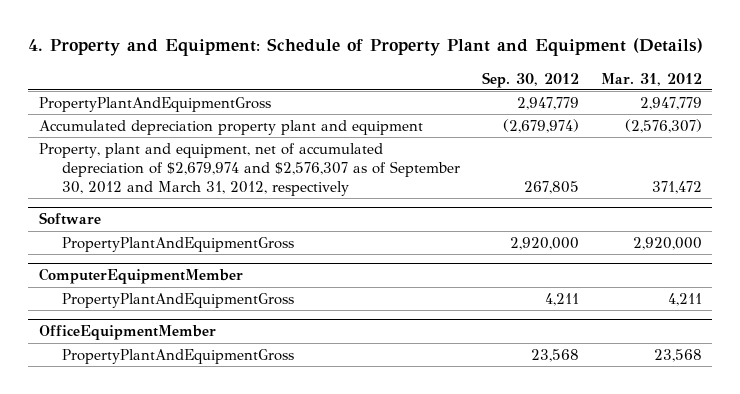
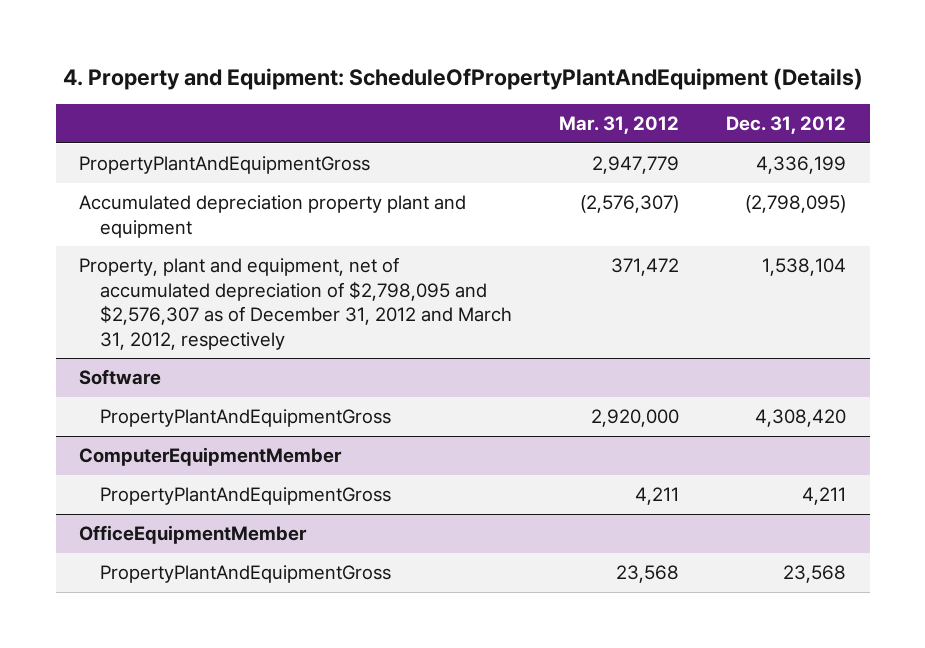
[27,38,703,57] 4. Property and Equipment: Schedule of Property Plant and Equipment (Details) -> [62,68,863,91] 4. Property and Equipment: ScheduleOfPropertyPlantAndEquipment (Details)
[481,71,579,88] Sep. 30, 2012 -> none
none -> [726,116,847,135] Dec. 31, 2012
[38,142,461,196] Property, plant and equipment, net of accumulated depreciation of $2,679,974 and $2,576,307 as of September 30, 2012 and March 31, 2012, respectively -> [79,257,513,350] Property, plant and equipment, net of accumulated depreciation of $2,798,095 and $2,576,307 as of December 31, 2012 and March 31, 2012, respectively

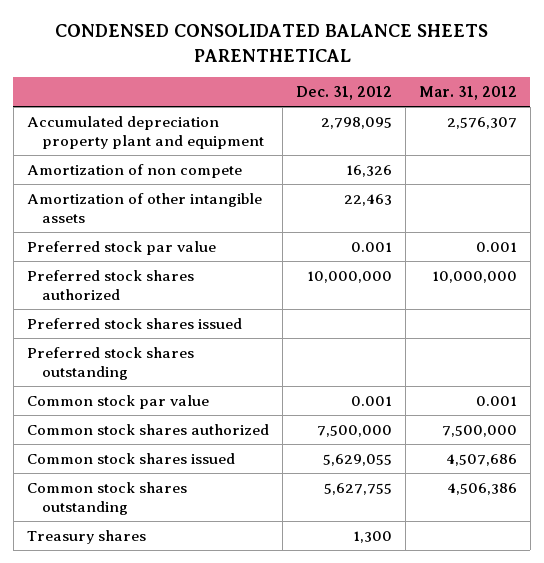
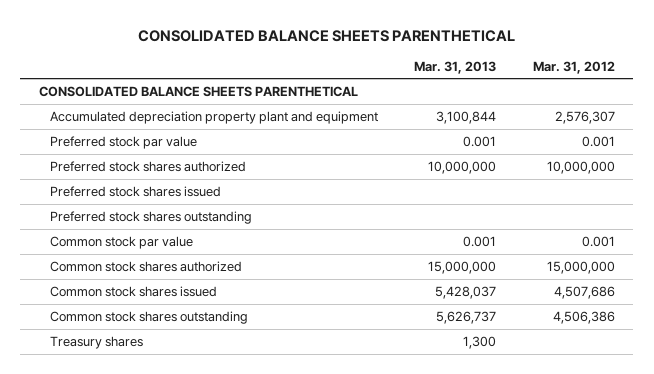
[54,24,488,62] CONDENSED CONSOLIDATED BALANCE SHEETS PARENTHETICAL -> [137,29,515,42] CONSOLIDATED BALANCE SHEETS PARENTHETICAL
[295,86,392,101] Dec. 31, 2012 -> none
none -> [414,60,497,74] Mar. 31, 2013
none -> [38,85,358,97] CONSOLIDATED BALANCE SHEETS PARENTHETICAL
[26,163,242,178] Amortization of non compete -> none
[26,192,262,223] Amortization of other intangible assets -> none
[441,424,517,437] 7,500,000 -> [547,260,616,274] 15,000,000

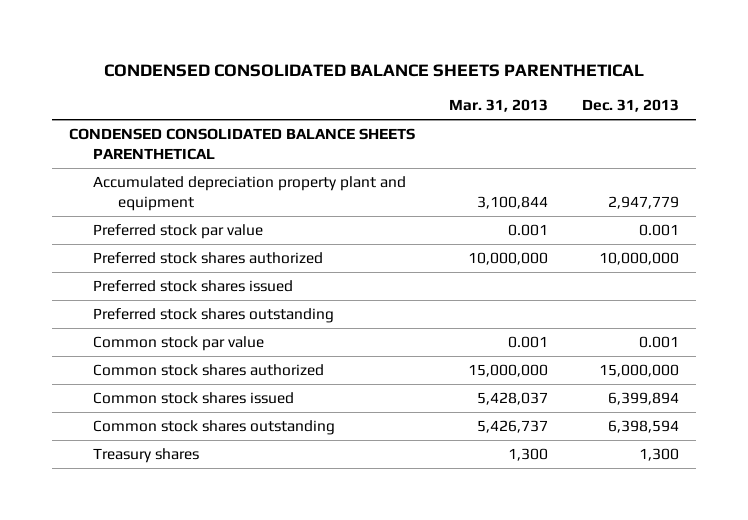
[137,29,515,42] CONSOLIDATED BALANCE SHEETS PARENTHETICAL -> [104,63,645,77] CONDENSED CONSOLIDATED BALANCE SHEETS PARENTHETICAL
[533,60,616,74] Mar. 31, 2012 -> none
none -> [582,99,680,113] Dec. 31, 2013
[38,85,358,97] CONSOLIDATED BALANCE SHEETS PARENTHETICAL -> [69,127,416,160] CONDENSED CONSOLIDATED BALANCE SHEETS PARENTHETICAL
[436,310,497,324] 5,626,737 -> [477,419,549,433] 5,426,737

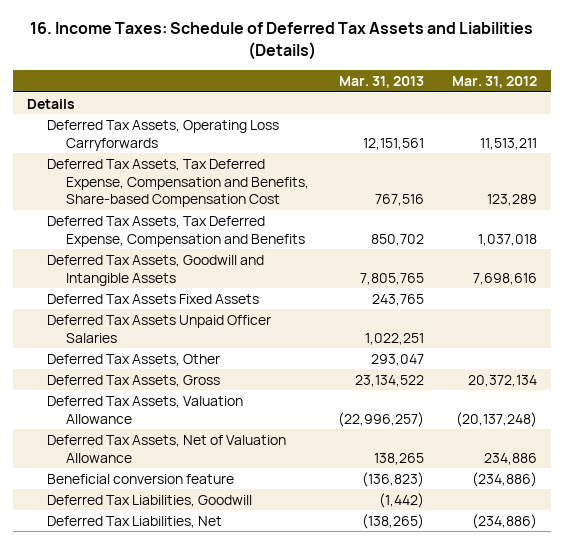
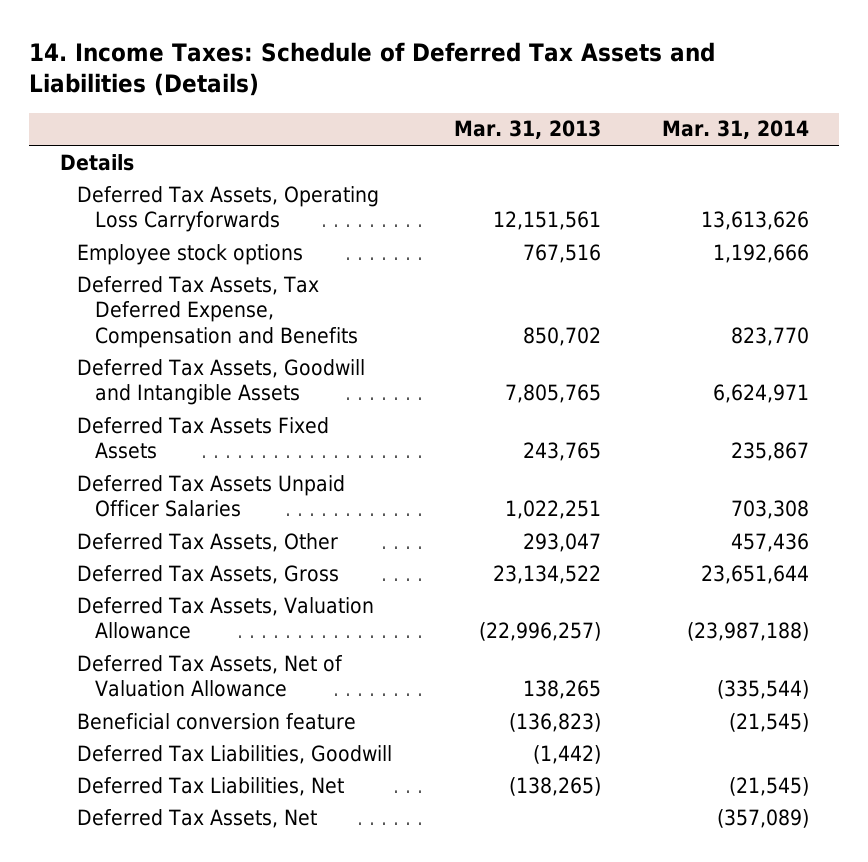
[29,22,533,61] 16. Income Taxes: Schedule of Deferred Tax Assets and Liabilities (Details) -> [28,41,715,97] 14. Income Taxes: Schedule of Deferred Tax Assets and Liabilities (Details)
[452,76,538,89] Mar. 31, 2012 -> none
none -> [661,120,809,140] Mar. 31, 2014
[46,158,310,208] Deferred Tax Assets, Tax Deferred Expense, Compensation and Benefits, Share-based Compensation Cost -> [77,243,304,265] Employee stock options
none -> [77,808,318,828] Deferred Tax Assets, Net

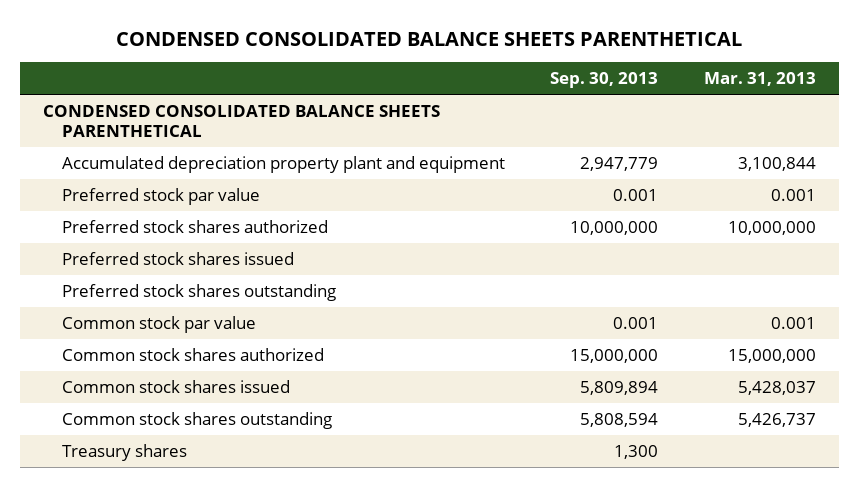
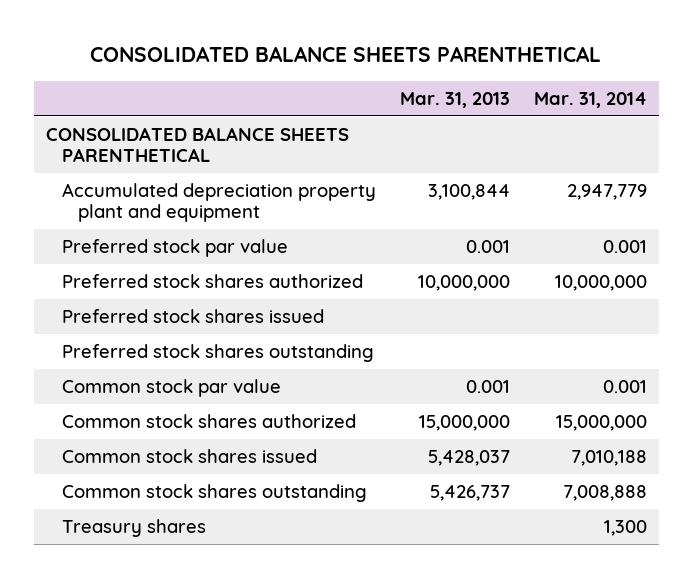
[116,31,743,46] CONDENSED CONSOLIDATED BALANCE SHEETS PARENTHETICAL -> [90,46,602,63] CONSOLIDATED BALANCE SHEETS PARENTHETICAL
[550,72,659,89] Sep. 30, 2013 -> none
none -> [534,91,648,108] Mar. 31, 2014
[42,104,440,138] CONDENSED CONSOLIDATED BALANCE SHEETS PARENTHETICAL -> [45,127,349,163] CONSOLIDATED BALANCE SHEETS PARENTHETICAL

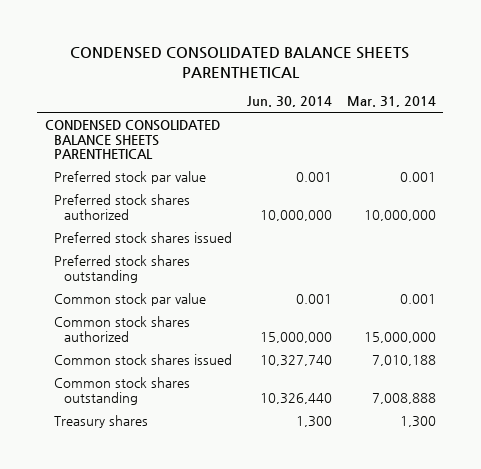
[90,46,602,63] CONSOLIDATED BALANCE SHEETS PARENTHETICAL -> [70,47,410,78] CONDENSED CONSOLIDATED BALANCE SHEETS PARENTHETICAL
[399,91,510,108] Mar. 31, 2013 -> none
none -> [247,96,333,108] Jun. 30, 2014
[61,183,376,223] Accumulated depreciation property plant and equipment -> none
[45,127,349,163] CONSOLIDATED BALANCE SHEETS PARENTHETICAL -> [44,119,220,160] CONDENSED CONSOLIDATED BALANCE SHEETS PARENTHETICAL

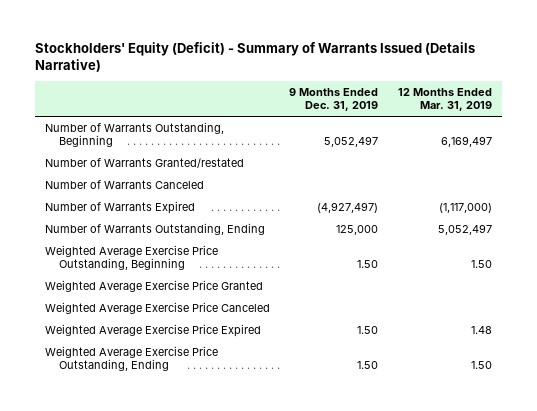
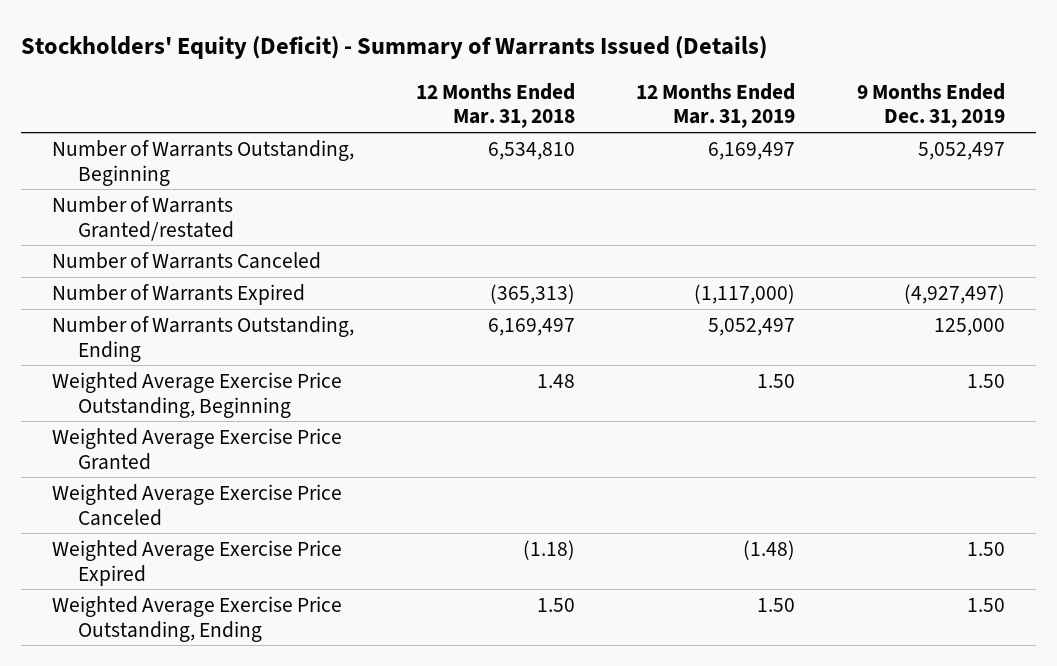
[35,41,476,72] Stockholders' Equity (Deficit) - Summary of Warrants Issued (Details Narrative) -> [21,36,768,60] Stockholders' Equity (Deficit) - Summary of Warrants Issued (Details)
none -> [415,82,575,129] 12 Months Ended Mar. 31, 2018
[470,326,492,335] 1.48 -> [743,539,796,560] (1.48)

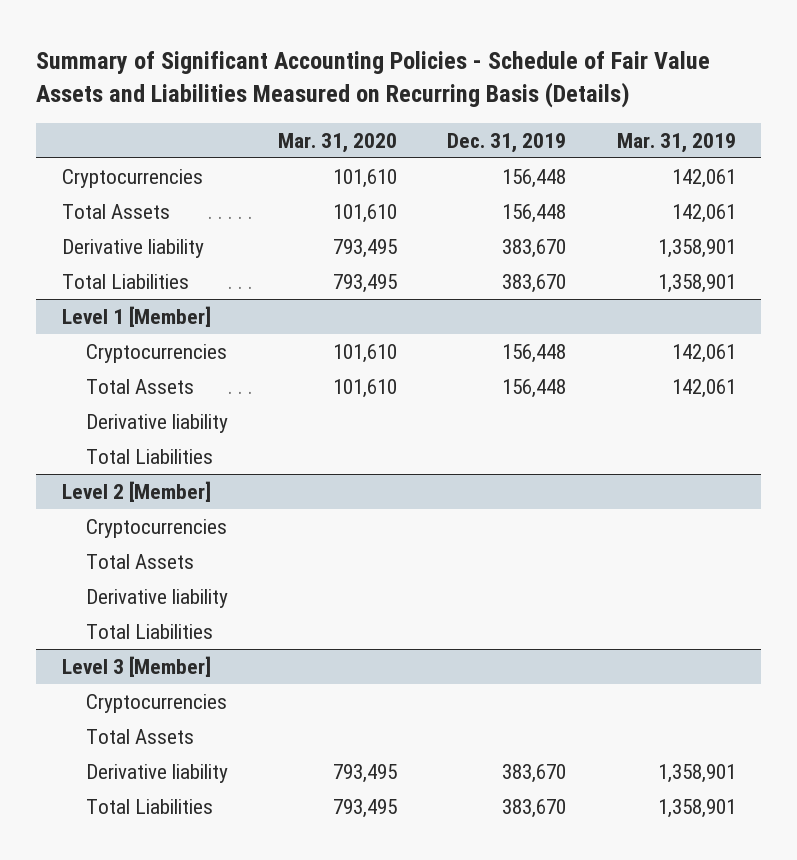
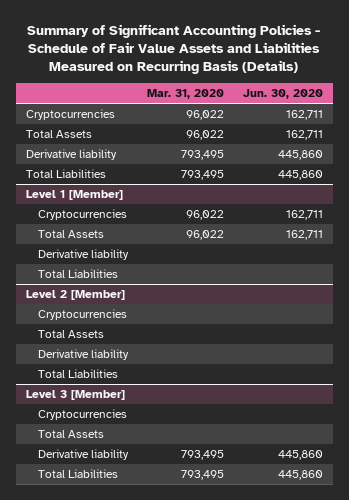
[447,132,567,153] Dec. 31, 2019 -> none
[616,132,736,153] Mar. 31, 2019 -> none
none -> [243,89,324,100] Jun. 30, 2020
[333,169,398,189] 101,610 -> [185,109,224,120] 96,022
[333,204,398,224] 101,610 -> [185,129,224,140] 96,022
[333,344,398,364] 101,610 -> [185,209,224,220] 96,022
[333,379,398,399] 101,610 -> [185,229,224,240] 96,022

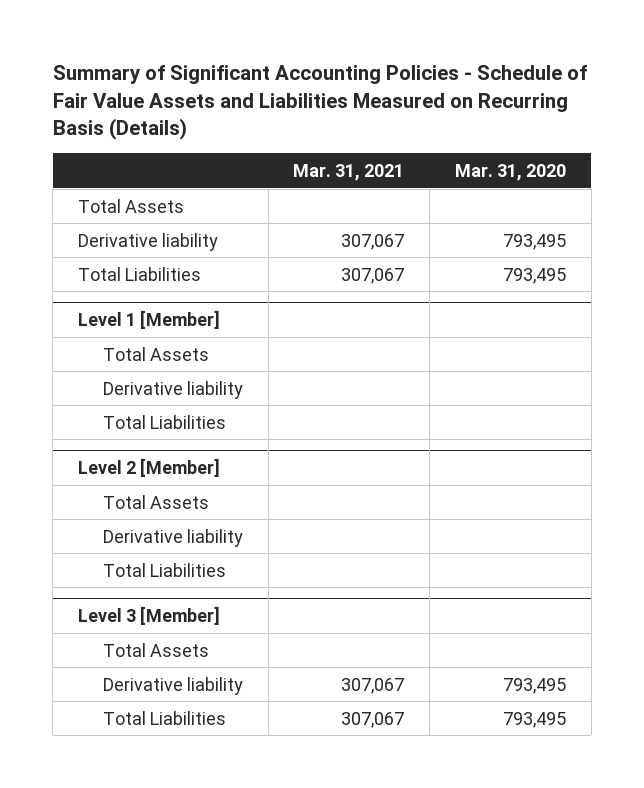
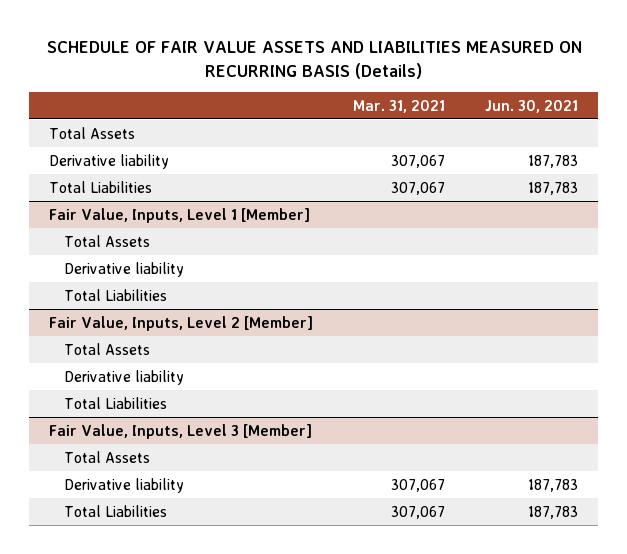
[52,65,587,141] Summary of Significant Accounting Policies - Schedule of Fair Value Assets and Liabilities Measured on Recurring Basis (Details) -> [46,41,582,79] SCHEDULE OF FAIR VALUE ASSETS AND LIABILITIES MEASURED ON RECURRING BASIS (Details)
[454,163,566,181] Mar. 31, 2020 -> none
none -> [485,99,579,113] Jun. 30, 2021
[77,310,220,330] Level 1 [Member] -> [49,207,311,223] Fair Value, Inputs, Level 1 [Member]
[77,458,220,478] Level 2 [Member] -> [49,315,314,331] Fair Value, Inputs, Level 2 [Member]
[77,606,220,626] Level 3 [Member] -> [49,423,313,439] Fair Value, Inputs, Level 3 [Member]

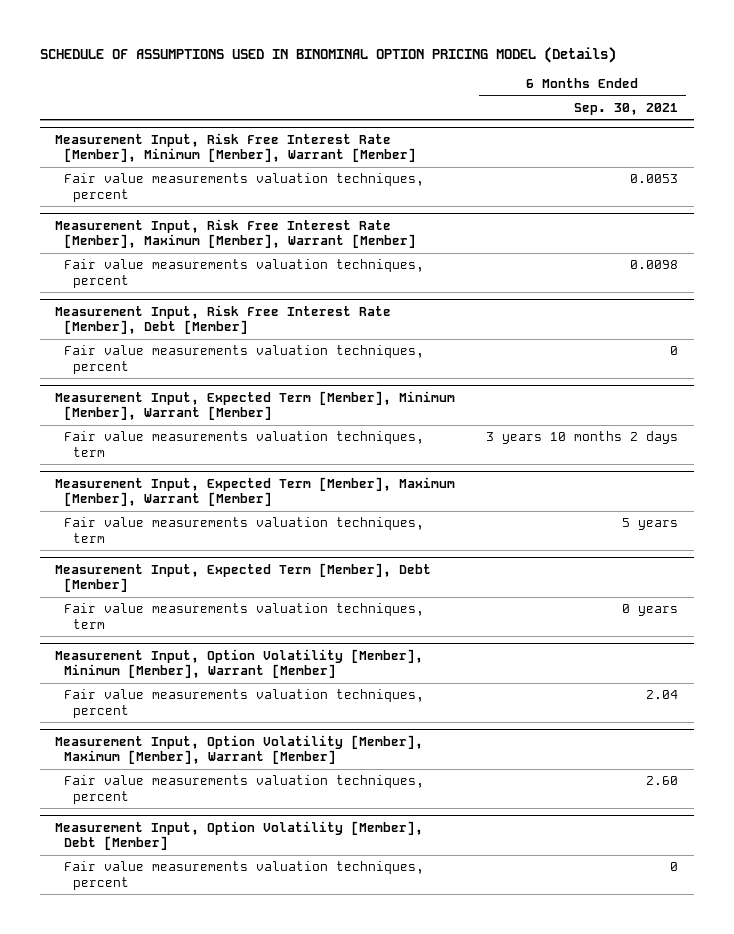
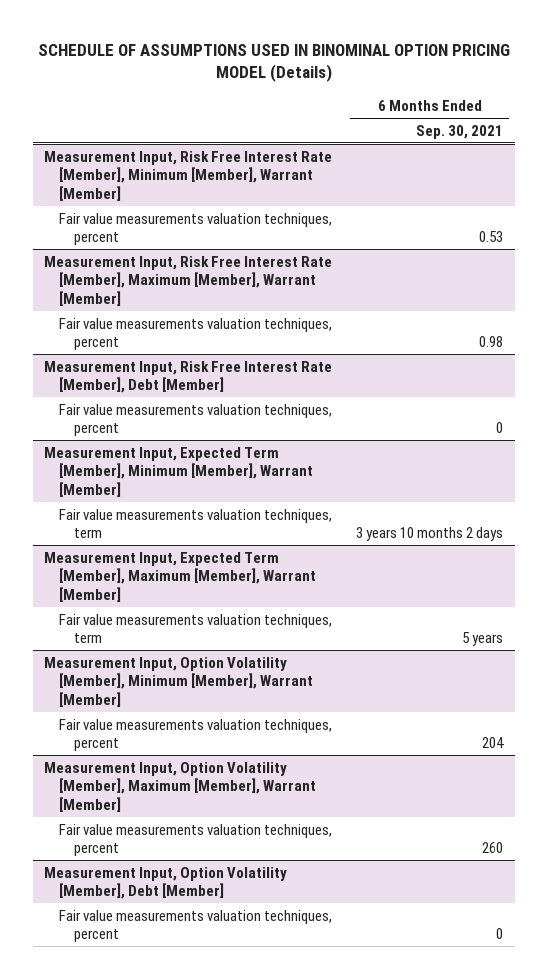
[630,174,679,184] 0.0053 -> [479,231,504,243] 0.53
[630,260,679,270] 0.0098 -> [479,336,504,348] 0.98
[55,562,432,593] Measurement Input, Expected Term [Member], Debt [Member] -> none
[64,603,425,629] Fair value measurements valuation techniques, term -> none
[646,690,679,700] 2.04 -> [482,737,505,749] 204
[646,776,679,786] 2.60 -> [482,842,504,854] 260

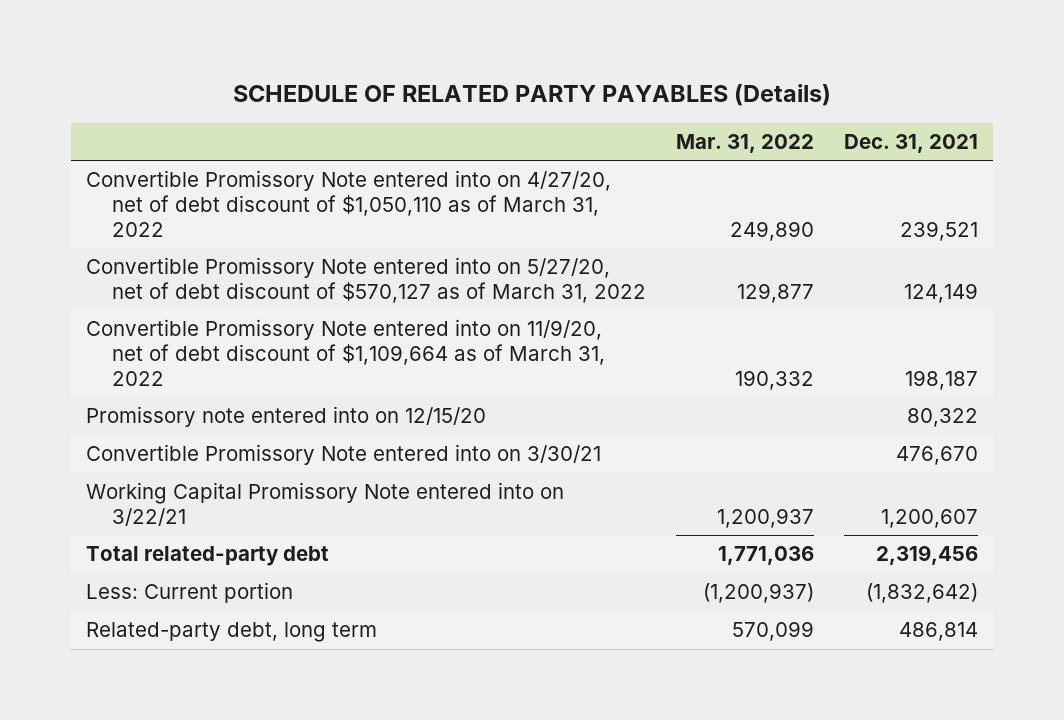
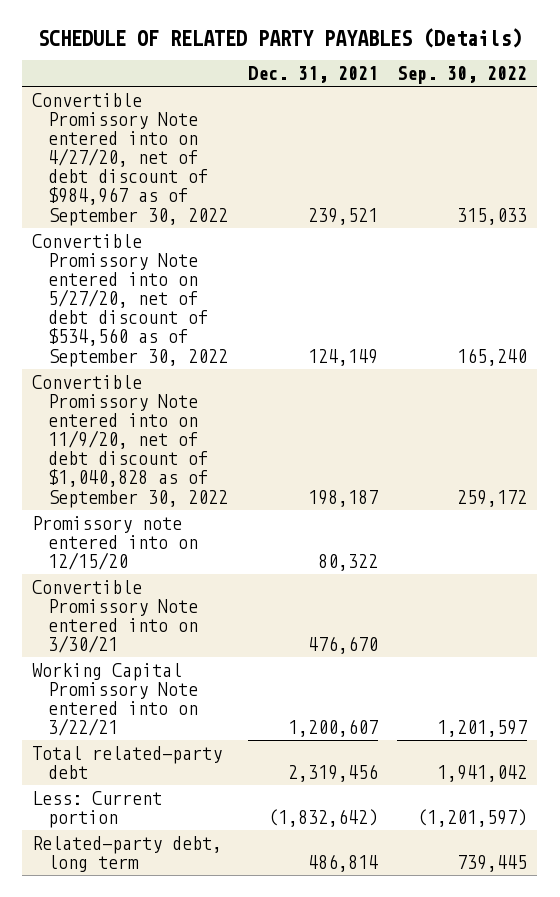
[675,133,814,153] Mar. 31, 2022 -> none
none -> [397,66,528,85] Sep. 30, 2022
[85,170,611,237] Convertible Promissory Note entered into on 4/27/20, net of debt discount of $1,050,110 as of March 31, 2022 -> [32,92,228,226] Convertible Promissory Note entered into on 4/27/20, net of debt discount of $984,967 as of September 30, 2022
[85,257,646,303] Convertible Promissory Note entered into on 5/27/20, net of debt discount of $570,127 as of March 31, 2022 -> [32,233,228,367] Convertible Promissory Note entered into on 5/27/20, net of debt discount of $534,560 as of September 30, 2022
[85,319,605,386] Convertible Promissory Note entered into on 11/9/20, net of debt discount of $1,109,664 as of March 31, 2022 -> [32,374,228,508] Convertible Promissory Note entered into on 11/9/20, net of debt discount of $1,040,828 as of September 30, 2022

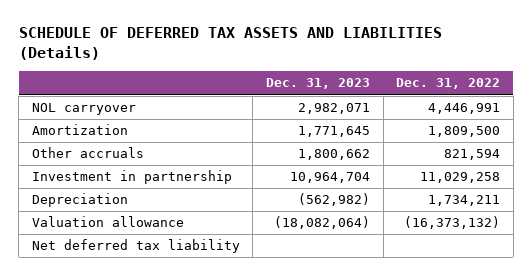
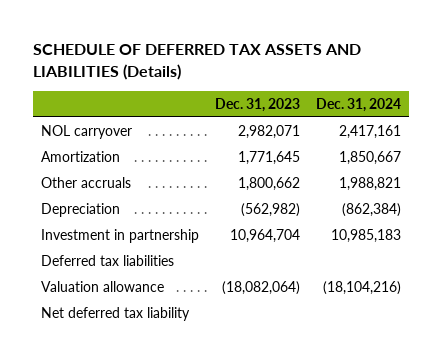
[396,78,501,90] Dec. 31, 2022 -> none
none -> [316,97,402,112] Dec. 31, 2024
[31,170,232,185] Investment in partnership -> [41,229,200,244] Investment in partnership
none -> [41,255,175,267] Deferred tax liabilities

